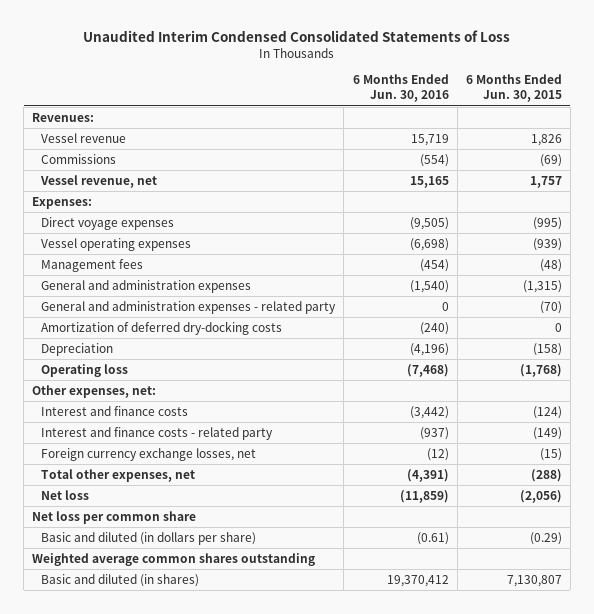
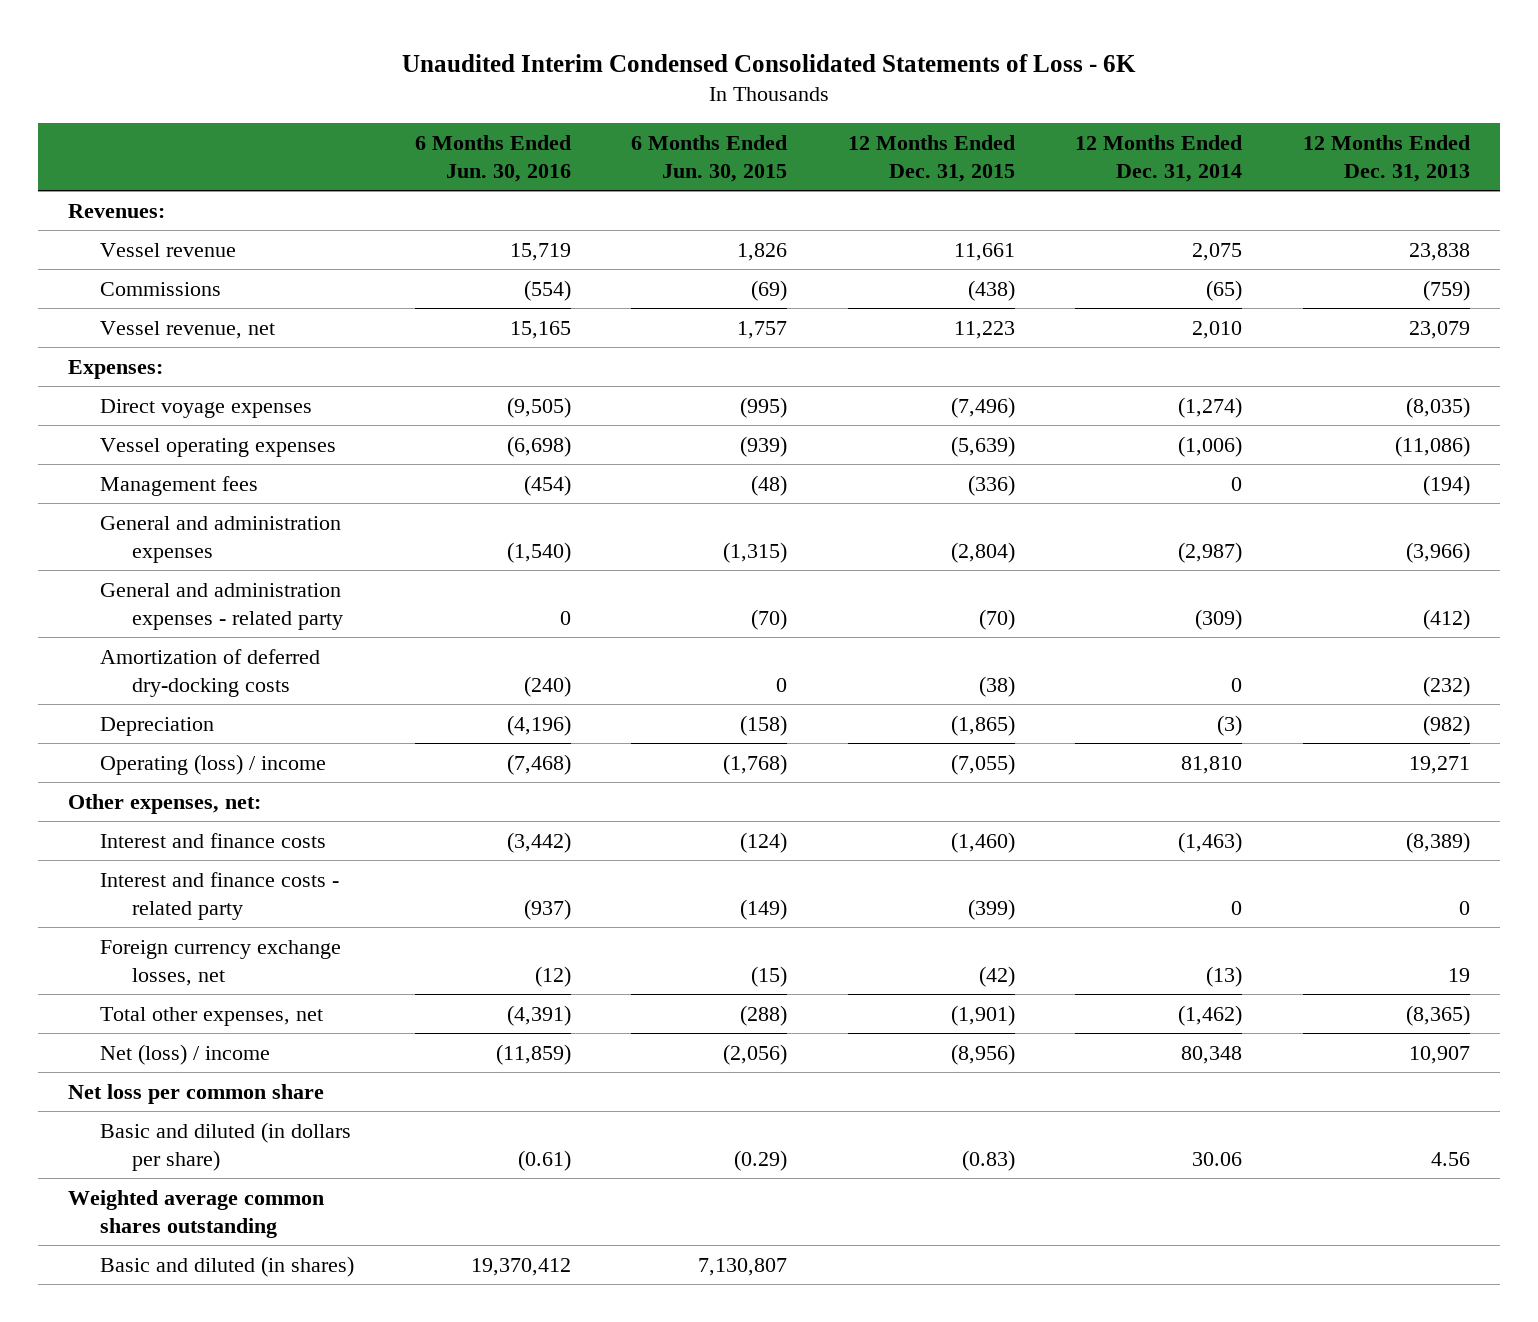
[82,29,510,42] Unaudited Interim Condensed Consolidated Statements of Loss -> [402,53,1137,72] Unaudited Interim Condensed Consolidated Statements of Loss - 6K
none -> [847,134,1015,182] 12 Months Ended Dec. 31, 2015
none -> [1075,134,1243,182] 12 Months Ended Dec. 31, 2014
none -> [1302,134,1470,182] 12 Months Ended Dec. 31, 2013
[41,363,129,377] Operating loss -> [100,753,327,775] Operating (loss) / income
[41,489,90,500] Net loss -> [100,1043,271,1065] Net (loss) / income

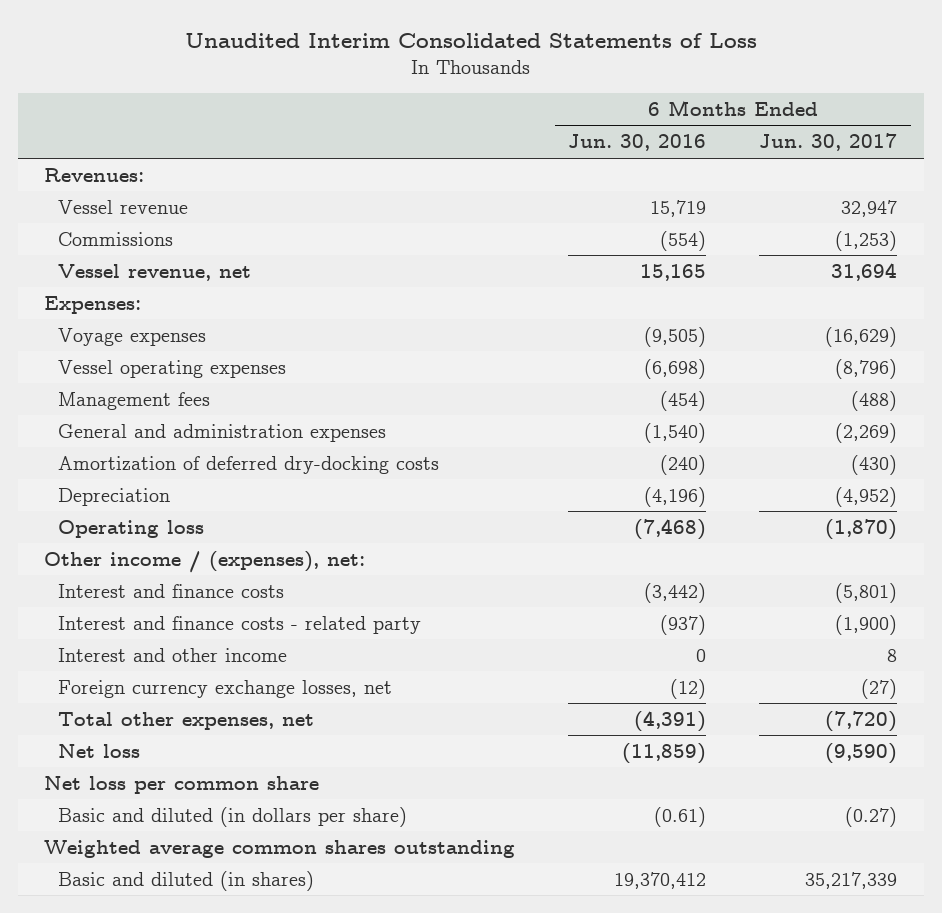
[402,53,1137,72] Unaudited Interim Condensed Consolidated Statements of Loss - 6K -> [184,32,757,48] Unaudited Interim Consolidated Statements of Loss
[631,134,788,182] 6 Months Ended Jun. 30, 2015 -> none
[847,134,1015,182] 12 Months Ended Dec. 31, 2015 -> none
[1075,134,1243,182] 12 Months Ended Dec. 31, 2014 -> none
[1302,134,1470,182] 12 Months Ended Dec. 31, 2013 -> none
none -> [759,133,898,152] Jun. 30, 2017
[100,398,313,418] Direct voyage expenses -> [57,327,206,346] Voyage expenses
[100,582,343,630] General and administration expenses - related party -> none
[100,753,327,775] Operating (loss) / income -> [57,519,204,538] Operating loss
[68,793,262,814] Other expenses, net: -> [44,550,366,573] Other income / (expenses), net:
none -> [57,647,287,662] Interest and other income
[100,1043,271,1065] Net (loss) / income -> [57,743,140,758] Net loss

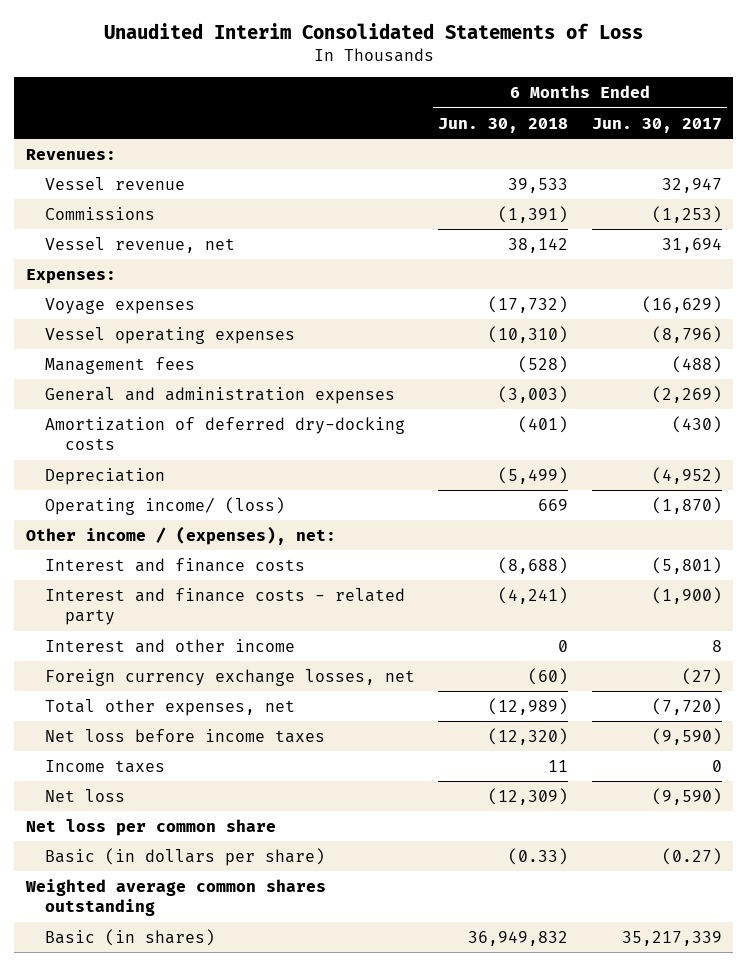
[568,134,707,152] Jun. 30, 2016 -> none
none -> [438,117,569,133] Jun. 30, 2018
[57,519,204,538] Operating loss -> [45,496,286,515] Operating income/ (loss)
none -> [45,728,326,743] Net loss before income taxes
none -> [45,759,166,773] Income taxes
[57,806,407,827] Basic and diluted (in dollars per share) -> [45,847,326,866] Basic (in dollars per share)
[57,870,314,891] Basic and diluted (in shares) -> [45,928,216,946] Basic (in shares)

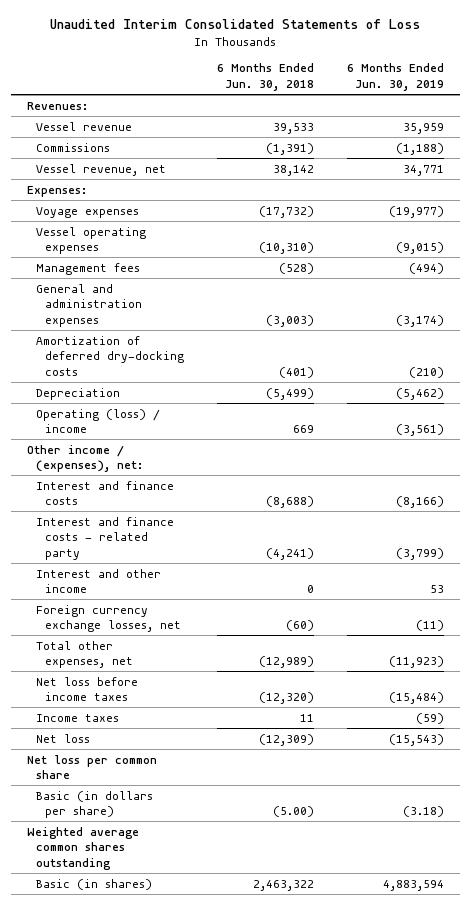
[591,117,722,133] Jun. 30, 2017 -> none
none -> [347,63,445,91] 6 Months Ended Jun. 30, 2019
[45,496,286,515] Operating income/ (loss) -> [36,408,161,434] Operating (loss) / income
[508,847,569,865] (0.33) -> [273,806,315,818] (5.00)
[468,930,569,946] 36,949,832 -> [253,879,315,891] 2,463,322

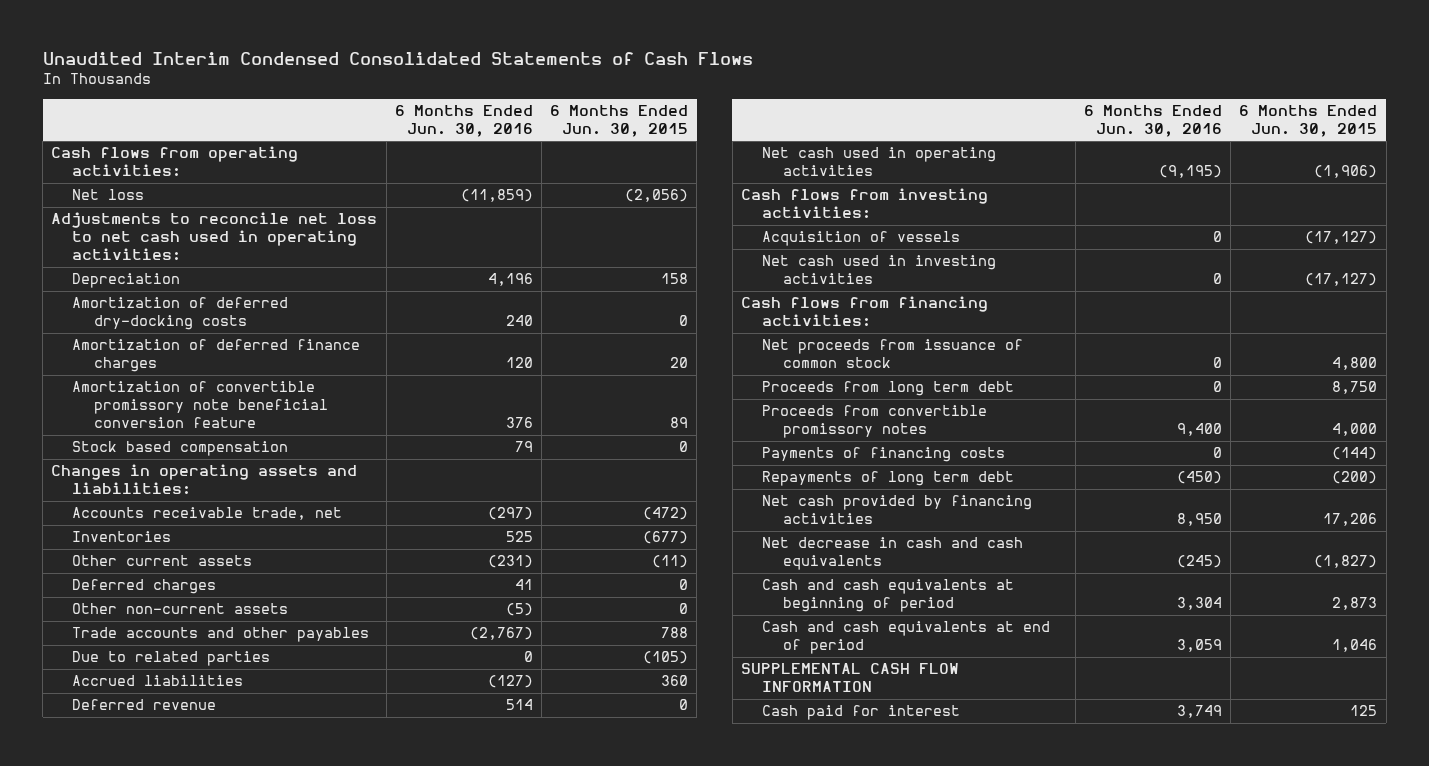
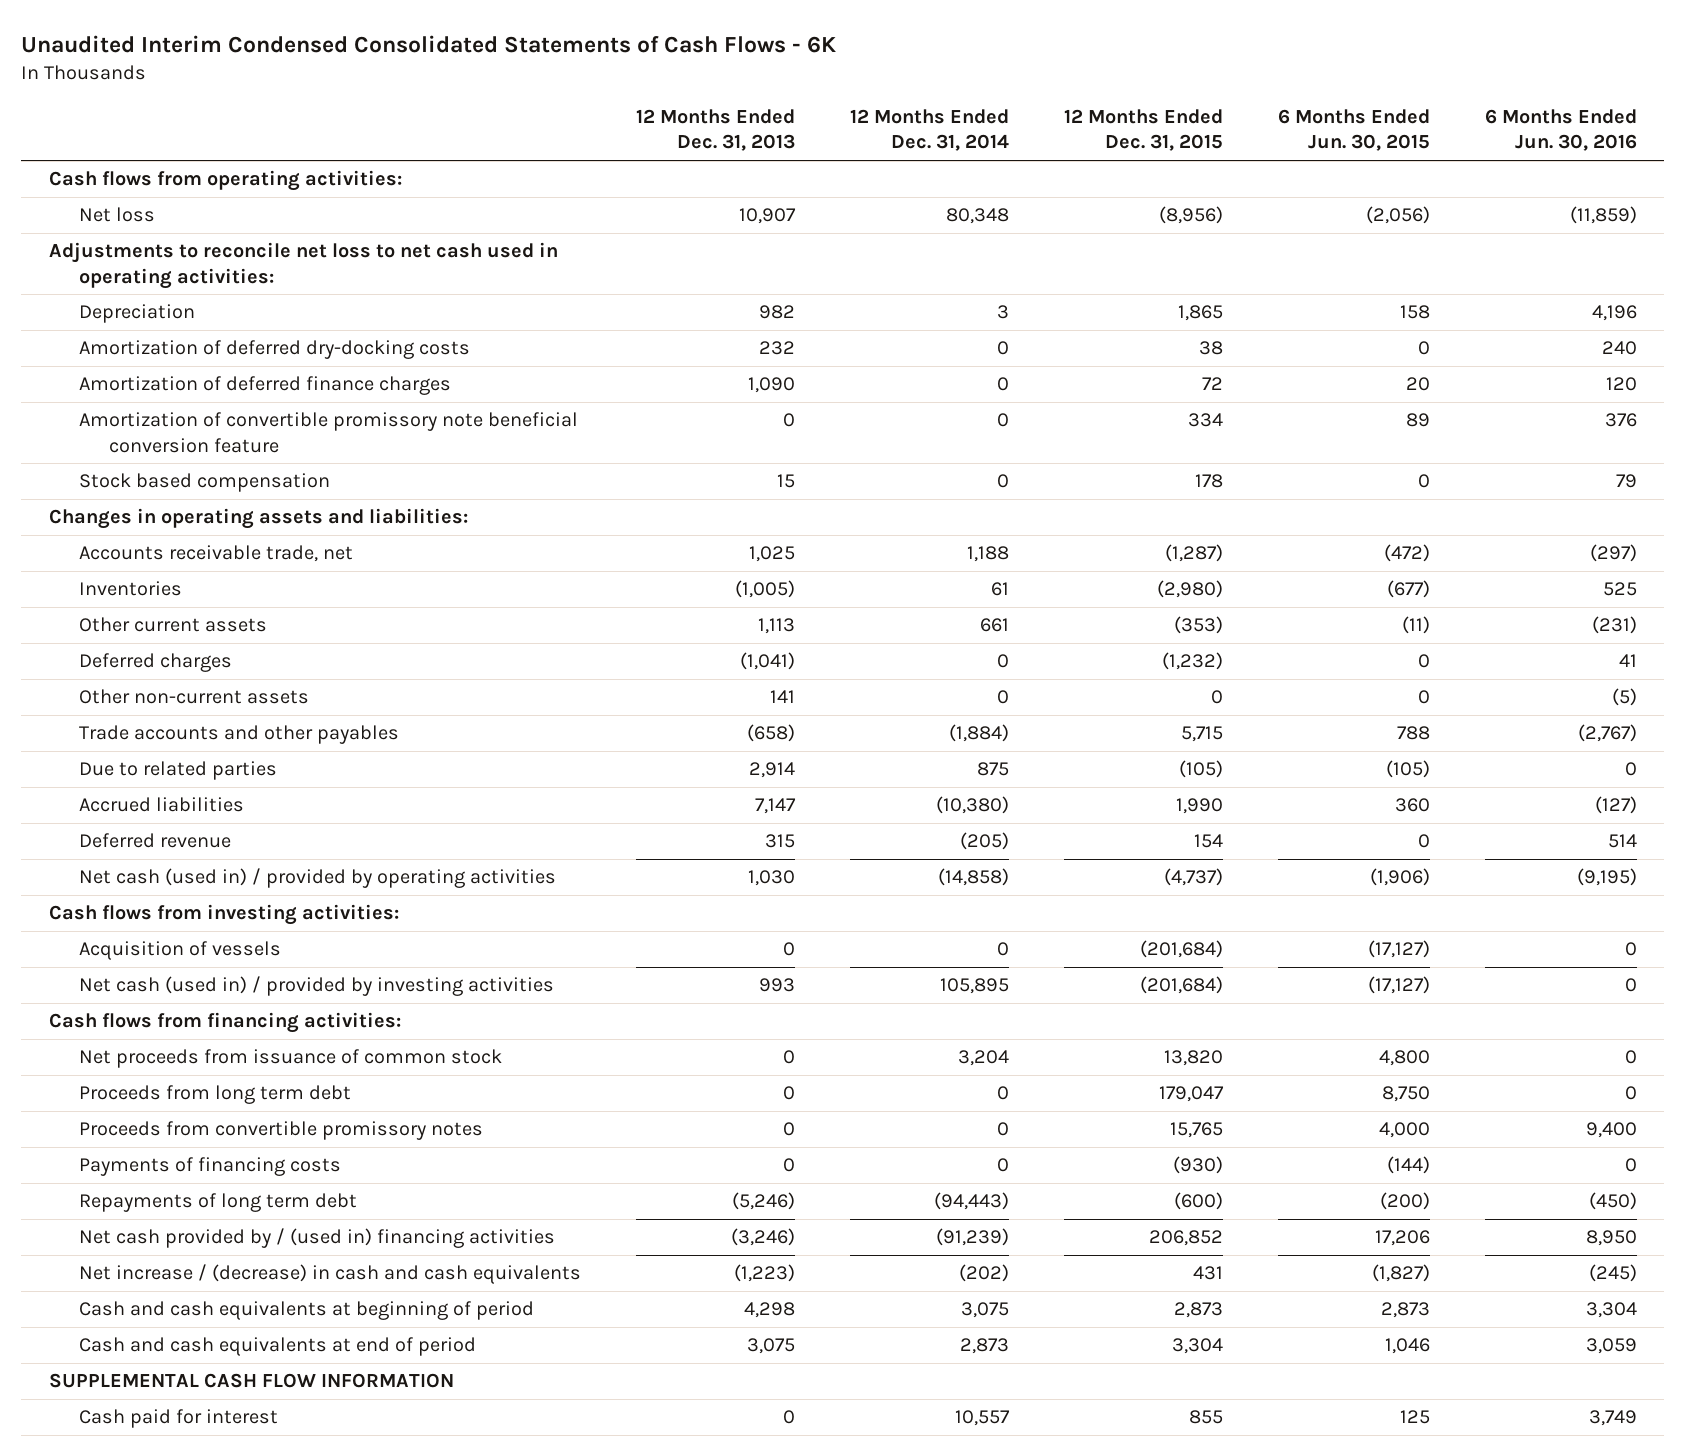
[42,52,753,66] Unaudited Interim Condensed Consolidated Statements of Cash Flows -> [21,35,837,54] Unaudited Interim Condensed Consolidated Statements of Cash Flows - 6K
none -> [635,109,795,152] 12 Months Ended Dec. 31, 2013
none -> [849,109,1009,152] 12 Months Ended Dec. 31, 2014
none -> [1063,109,1223,152] 12 Months Ended Dec. 31, 2015
[761,147,996,177] Net cash used in operating activities -> [78,868,556,889] Net cash (used in) / provided by operating activities
[761,255,996,285] Net cash used in investing activities -> [78,976,554,997] Net cash (used in) / provided by investing activities
[761,495,1032,525] Net cash provided by financing activities -> [78,1228,555,1249] Net cash provided by / (used in) financing activities
[761,537,1023,571] Net decrease in cash and cash equivalents -> [78,1264,581,1285] Net increase / (decrease) in cash and cash equivalents

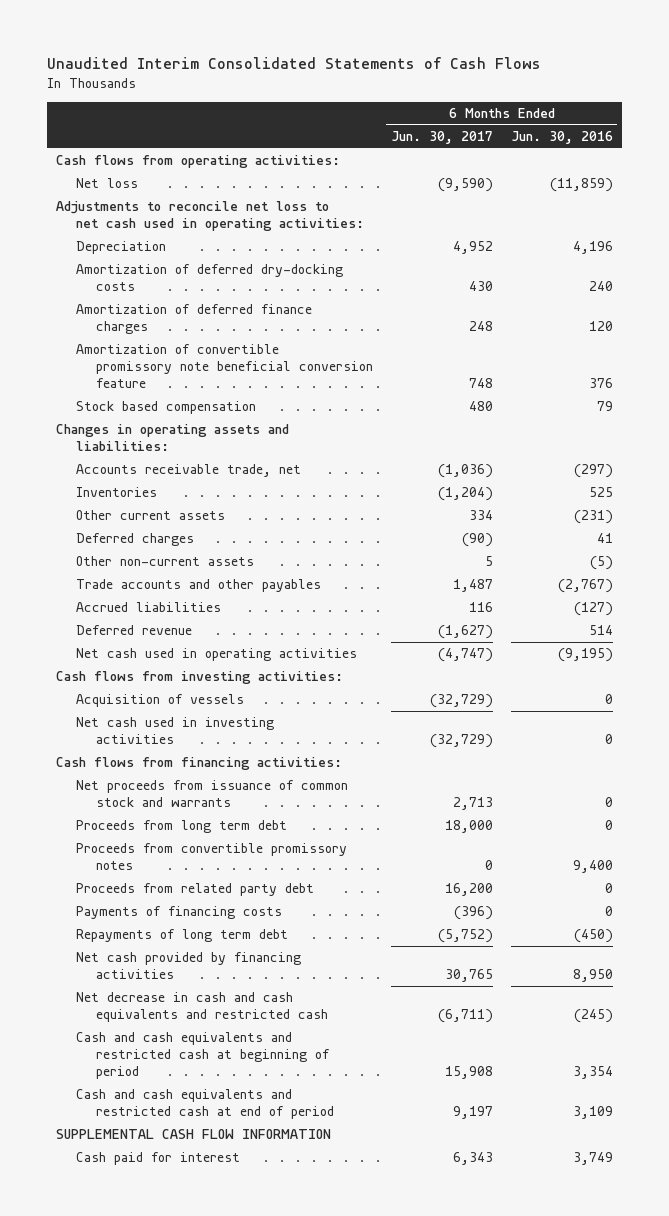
[21,35,837,54] Unaudited Interim Condensed Consolidated Statements of Cash Flows - 6K -> [47,57,542,70] Unaudited Interim Consolidated Statements of Cash Flows
[635,109,795,152] 12 Months Ended Dec. 31, 2013 -> none
[849,109,1009,152] 12 Months Ended Dec. 31, 2014 -> none
[1063,109,1223,152] 12 Months Ended Dec. 31, 2015 -> none
[1277,109,1430,152] 6 Months Ended Jun. 30, 2015 -> none
none -> [390,131,493,145] Jun. 30, 2017
[78,761,277,781] Due to related parties -> none
[78,868,556,889] Net cash (used in) / provided by operating activities -> [76,648,358,662] Net cash used in operating activities
[78,976,554,997] Net cash (used in) / provided by investing activities -> [76,717,275,745] Net cash used in investing activities
[78,1049,502,1069] Net proceeds from issuance of common stock -> [76,780,349,808] Net proceeds from issuance of common stock and warrants
none -> [76,883,315,897] Proceeds from related party debt
[78,1228,555,1249] Net cash provided by / (used in) financing activities -> [76,952,302,980] Net cash provided by financing activities
[78,1264,581,1285] Net increase / (decrease) in cash and cash equivalents -> [76,992,328,1023] Net decrease in cash and cash equivalents and restricted cash
[78,1301,534,1321] Cash and cash equivalents at beginning of period -> [76,1032,330,1080] Cash and cash equivalents and restricted cash at beginning of period
[1585,1302,1637,1319] 3,304 -> [572,1066,613,1080] 3,354
[78,1337,476,1357] Cash and cash equivalents at end of period -> [76,1089,334,1120] Cash and cash equivalents and restricted cash at end of period
[1585,1338,1637,1355] 3,059 -> [572,1106,613,1120] 3,109

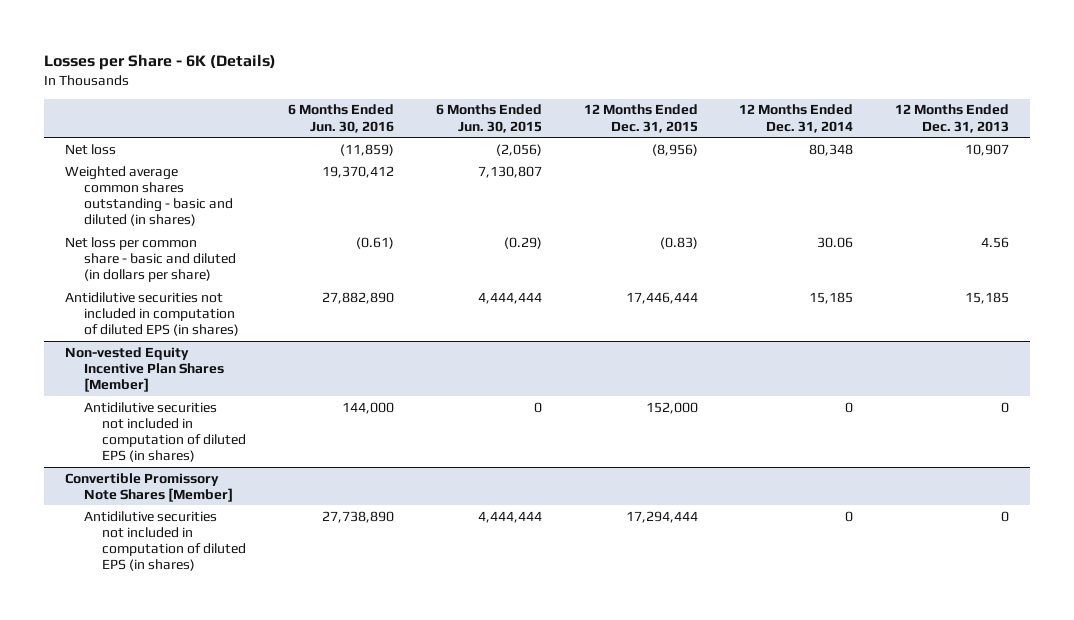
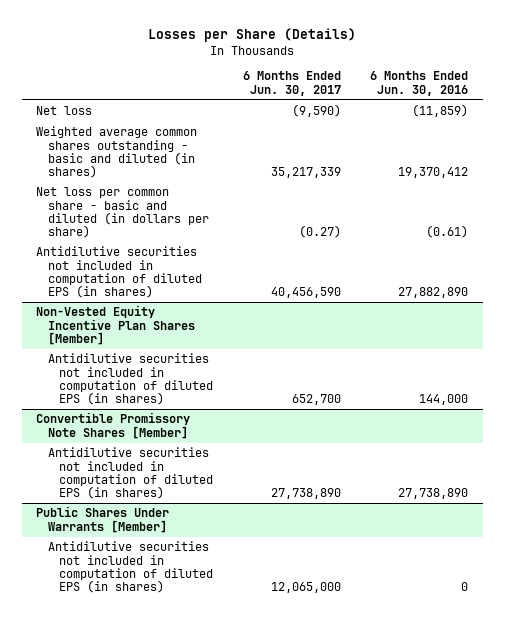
[43,53,276,70] Losses per Share - 6K (Details) -> [148,28,357,43] Losses per Share (Details)
[435,104,542,133] 6 Months Ended Jun. 30, 2015 -> none
[583,104,698,133] 12 Months Ended Dec. 31, 2015 -> none
[739,104,854,133] 12 Months Ended Dec. 31, 2014 -> none
[895,104,1010,133] 12 Months Ended Dec. 31, 2013 -> none
none -> [242,71,341,96] 6 Months Ended Jun. 30, 2017
[64,346,224,393] Non-vested Equity Incentive Plan Shares [Member] -> [36,305,195,345] Non-Vested Equity Incentive Plan Shares [Member]
none -> [36,506,170,533] Public Shares Under Warrants [Member]
none -> [47,541,214,594] Antidilutive securities not included in computation of diluted EPS (in shares)

